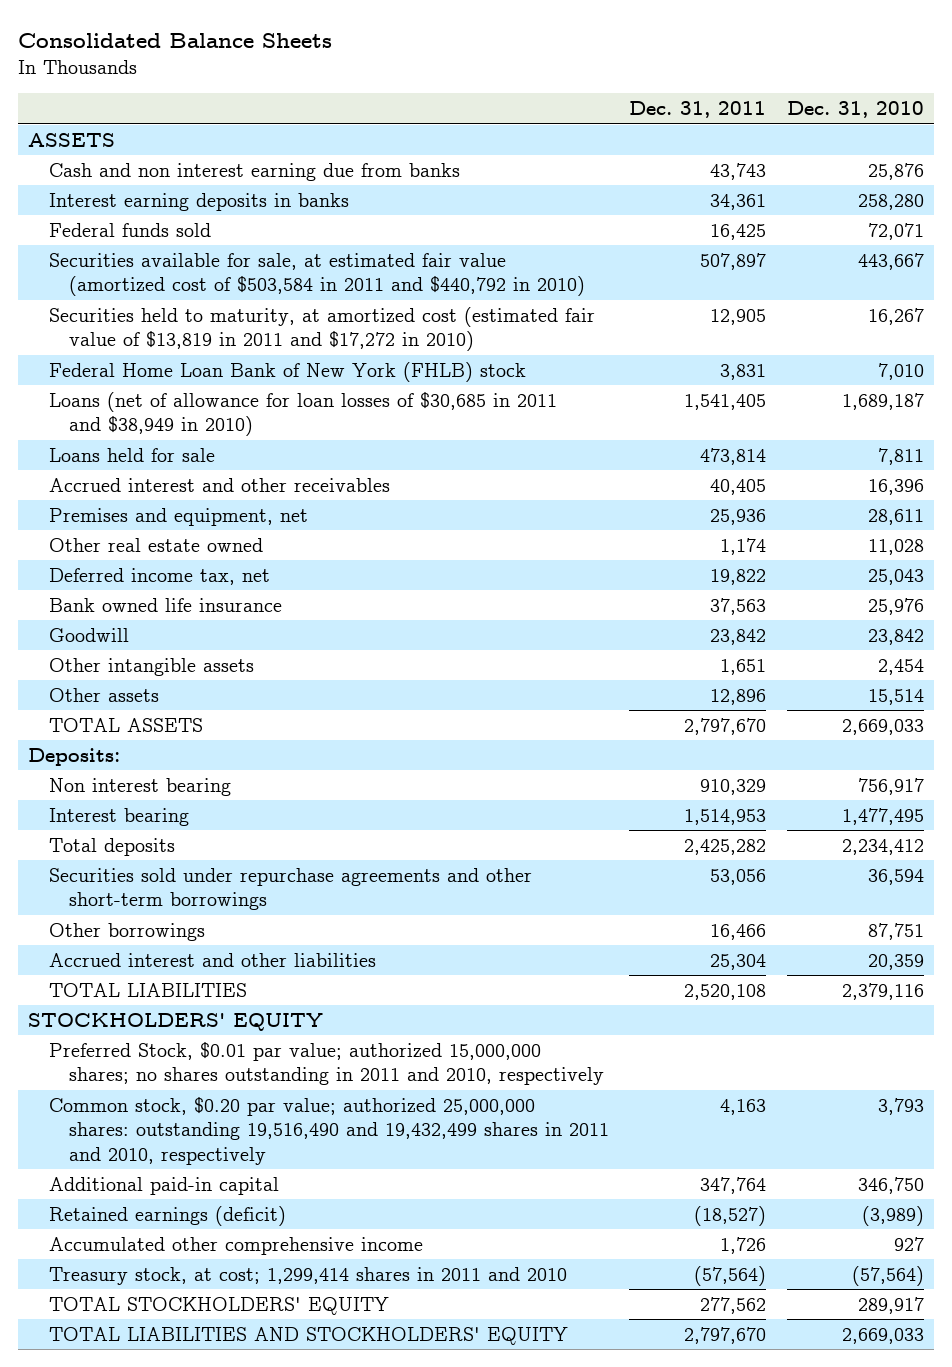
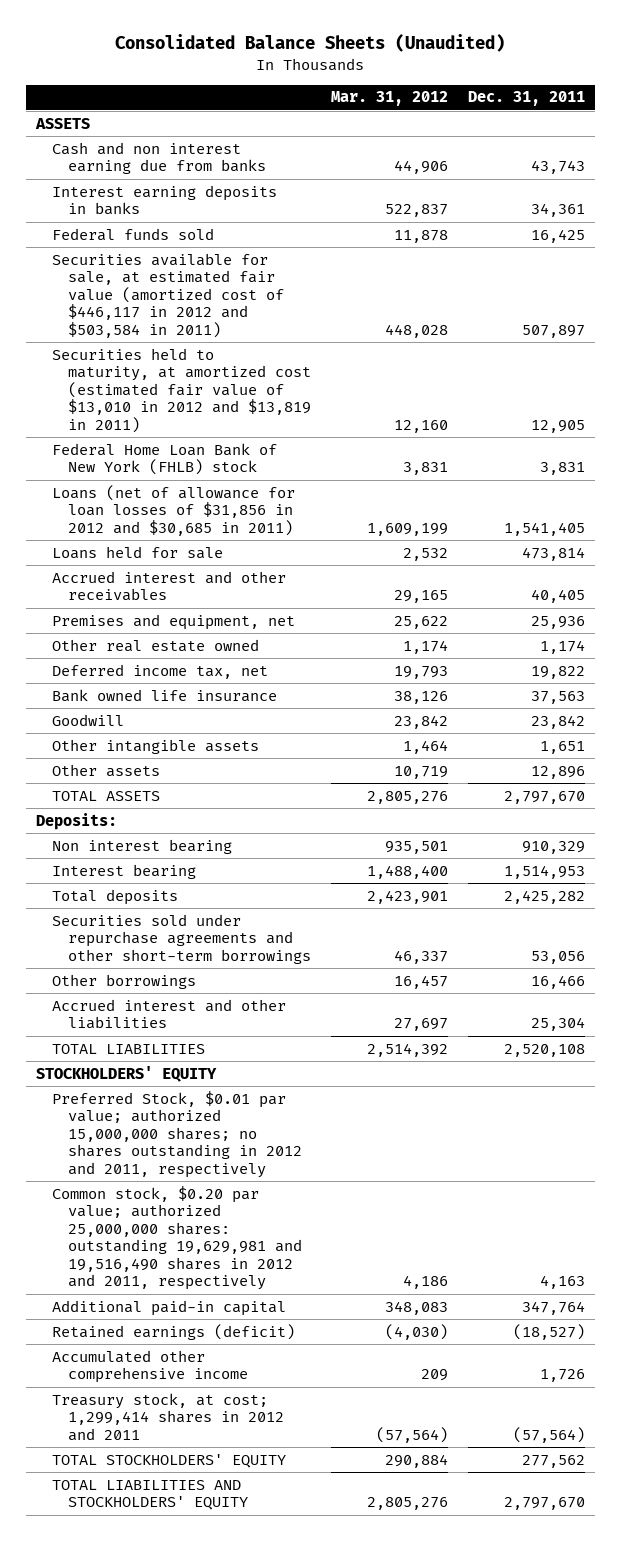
[17,32,332,48] Consolidated Balance Sheets -> [115,34,506,53] Consolidated Balance Sheets (Unaudited)
[786,101,924,119] Dec. 31, 2010 -> none
none -> [330,91,448,107] Mar. 31, 2012
[48,252,585,297] Securities available for sale, at estimated fair value (amortized cost of $503,584 in 2011 and $440,792 in 2010) -> [52,252,285,338] Securities available for sale, at estimated fair value (amortized cost of $446,117 in 2012 and $503,584 in 2011)
[48,306,595,352] Securities held to maturity, at amortized cost (estimated fair value of $13,819 in 2011 and $17,272 in 2010) -> [52,347,312,433] Securities held to maturity, at amortized cost (estimated fair value of $13,010 in 2012 and $13,819 in 2011)
[48,391,557,437] Loans (net of allowance for loan losses of $30,685 in 2011 and $38,949 in 2010) -> [52,484,296,536] Loans (net of allowance for loan losses of $31,856 in 2012 and $30,685 in 2011)
[48,1041,604,1086] Preferred Stock, $0.01 par value; authorized 15,000,000 shares; no shares outstanding in 2011 and 2010, respectively -> [52,1090,303,1178] Preferred Stock, $0.01 par value; authorized 15,000,000 shares; no shares outstanding in 2012 and 2011, respectively
[48,1096,609,1165] Common stock, $0.20 par value; authorized 25,000,000 shares: outstanding 19,516,490 and 19,432,499 shares in 2011 and 2010, respectively -> [52,1185,303,1291] Common stock, $0.20 par value; authorized 25,000,000 shares: outstanding 19,629,981 and 19,516,490 shares in 2012 and 2011, respectively
[48,1266,567,1285] Treasury stock, at cost; 1,299,414 shares in 2011 and 2010 -> [52,1392,285,1441] Treasury stock, at cost; 1,299,414 shares in 2012 and 2011

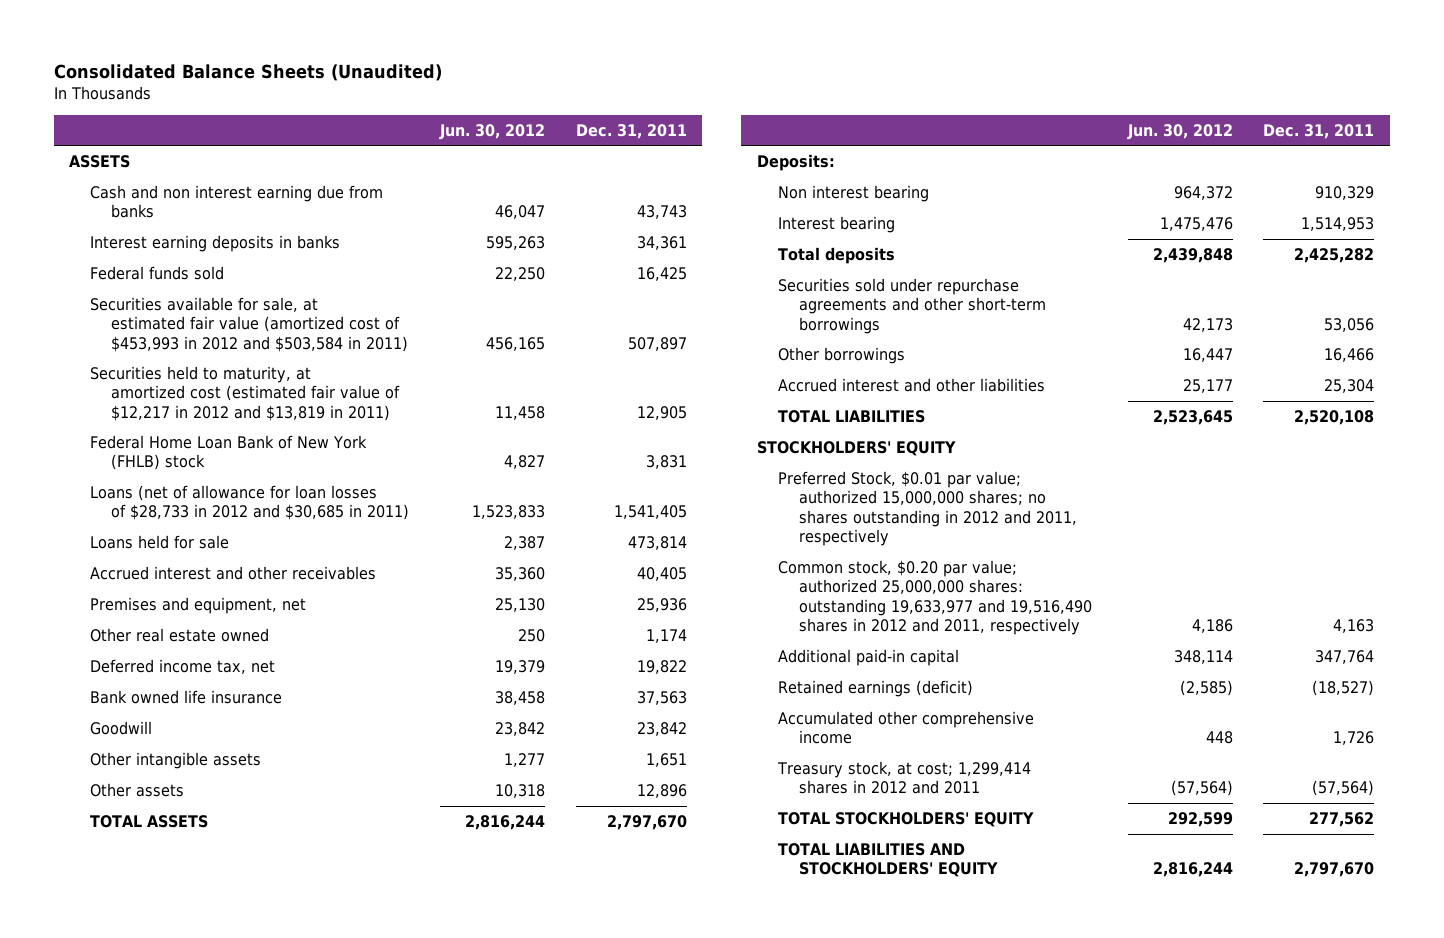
[330,91,448,107] Mar. 31, 2012 -> none
none -> [439,123,546,140] Jun. 30, 2012
[52,252,285,338] Securities available for sale, at estimated fair value (amortized cost of $446,117 in 2012 and $503,584 in 2011) -> [90,297,409,352] Securities available for sale, at estimated fair value (amortized cost of $453,993 in 2012 and $503,584 in 2011)
[52,347,312,433] Securities held to maturity, at amortized cost (estimated fair value of $13,010 in 2012 and $13,819 in 2011) -> [90,366,401,421] Securities held to maturity, at amortized cost (estimated fair value of $12,217 in 2012 and $13,819 in 2011)
[52,484,296,536] Loans (net of allowance for loan losses of $31,856 in 2012 and $30,685 in 2011) -> [90,485,410,521] Loans (net of allowance for loan losses of $28,733 in 2012 and $30,685 in 2011)
[52,1185,303,1291] Common stock, $0.20 par value; authorized 25,000,000 shares: outstanding 19,629,981 and 19,516,490 shares in 2012 and 2011, respectively -> [777,560,1092,636] Common stock, $0.20 par value; authorized 25,000,000 shares: outstanding 19,633,977 and 19,516,490 shares in 2012 and 2011, respectively

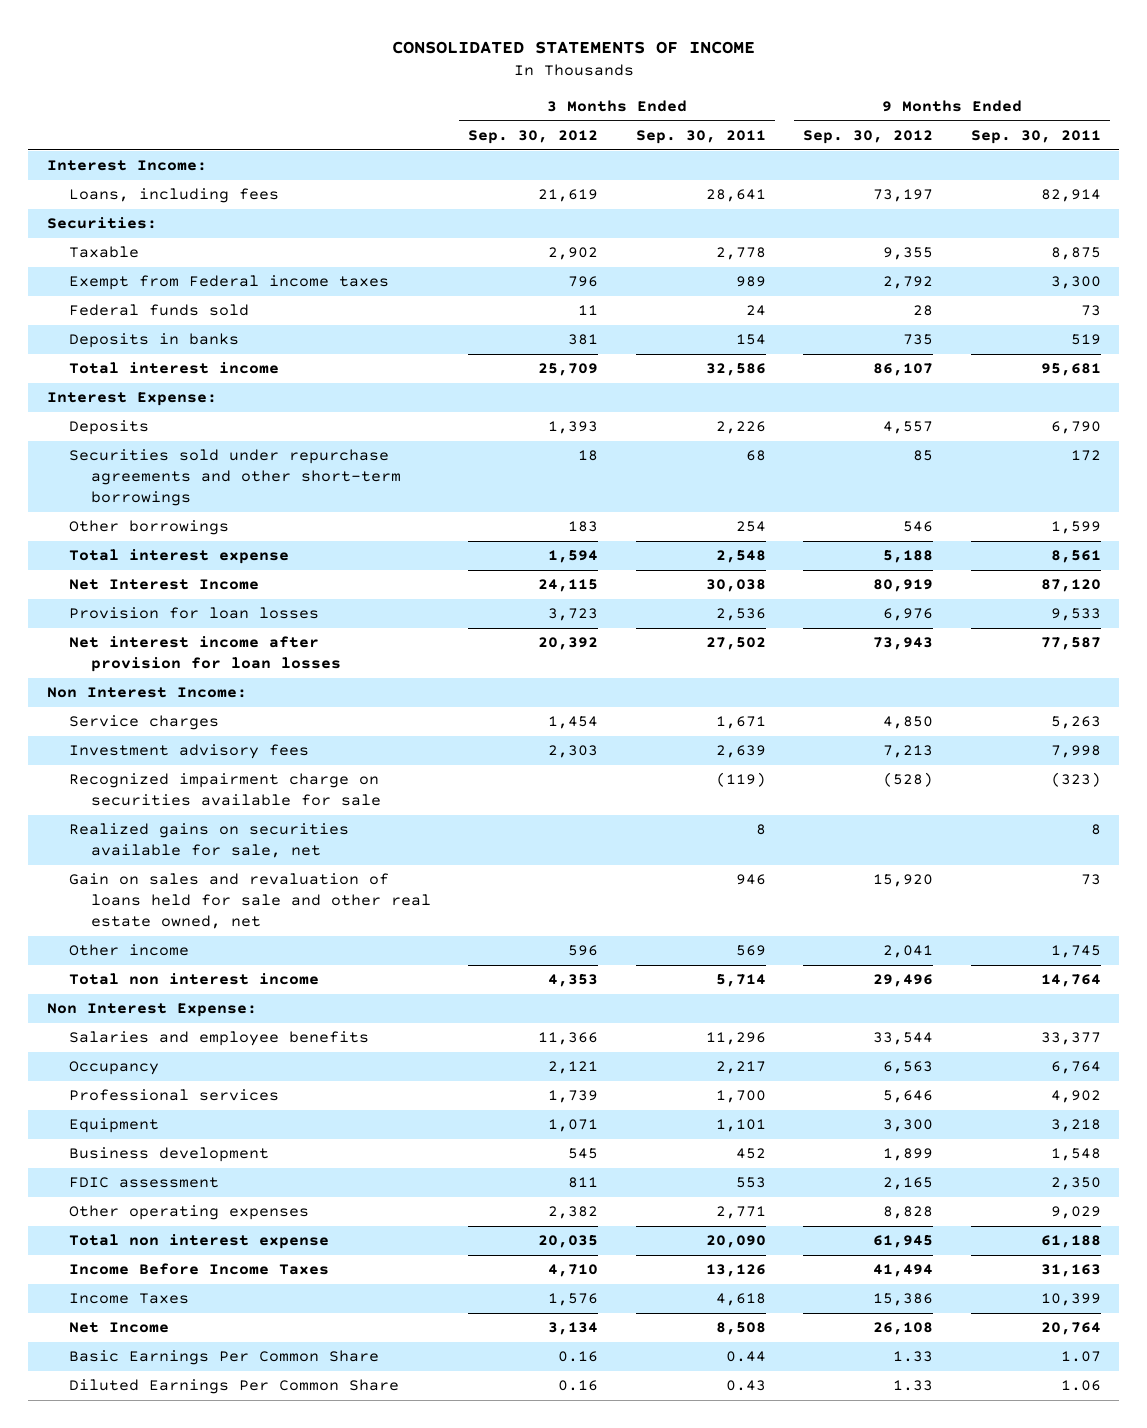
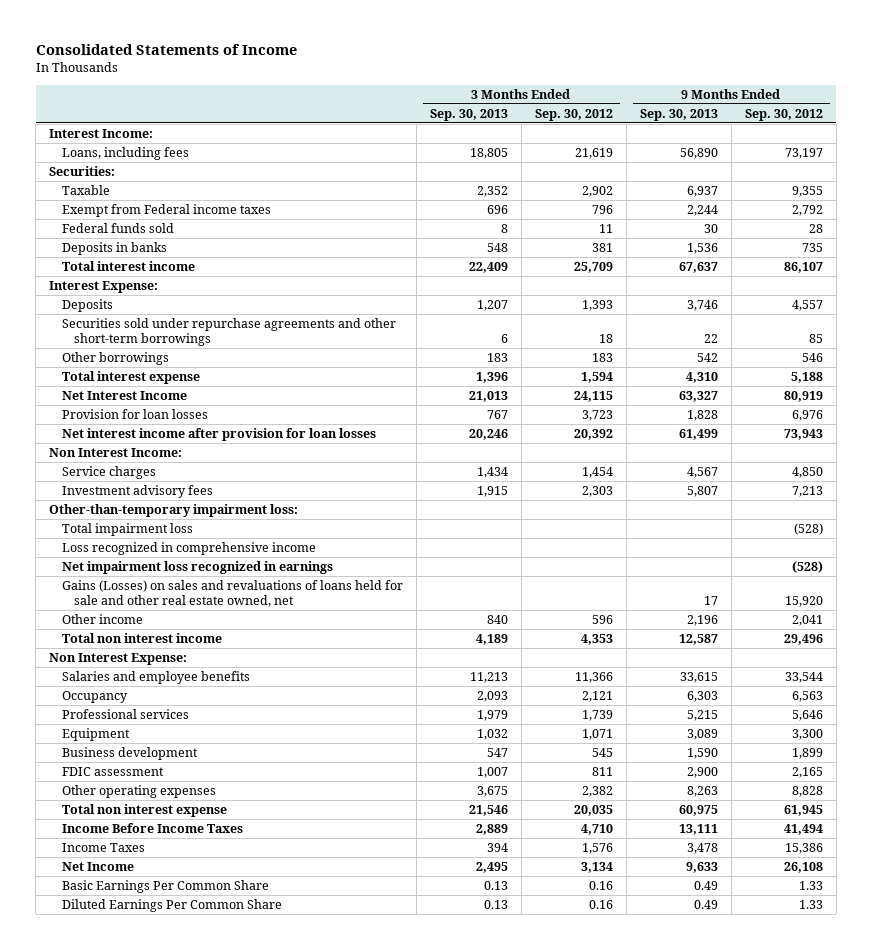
[391,41,755,55] CONSOLIDATED STATEMENTS OF INCOME -> [35,44,297,56] Consolidated Statements of Income
[635,130,766,145] Sep. 30, 2011 -> none
[970,130,1101,145] Sep. 30, 2011 -> none
none -> [429,108,508,121] Sep. 30, 2013
none -> [639,108,718,121] Sep. 30, 2013
[68,823,349,859] Realized gains on securities available for sale, net -> none
none -> [49,504,299,518] Other-than-temporary impairment loss:
none -> [61,523,193,537] Total impairment loss
none -> [61,542,316,556] Loss recognized in comprehensive income
[68,773,381,807] Recognized impairment charge on securities available for sale -> [61,561,333,575] Net impairment loss recognized in earnings
[68,873,431,930] Gain on sales and revaluation of loans held for sale and other real estate owned, net -> [61,580,403,608] Gains (Losses) on sales and revaluations of loans held for sale and other real estate owned, net

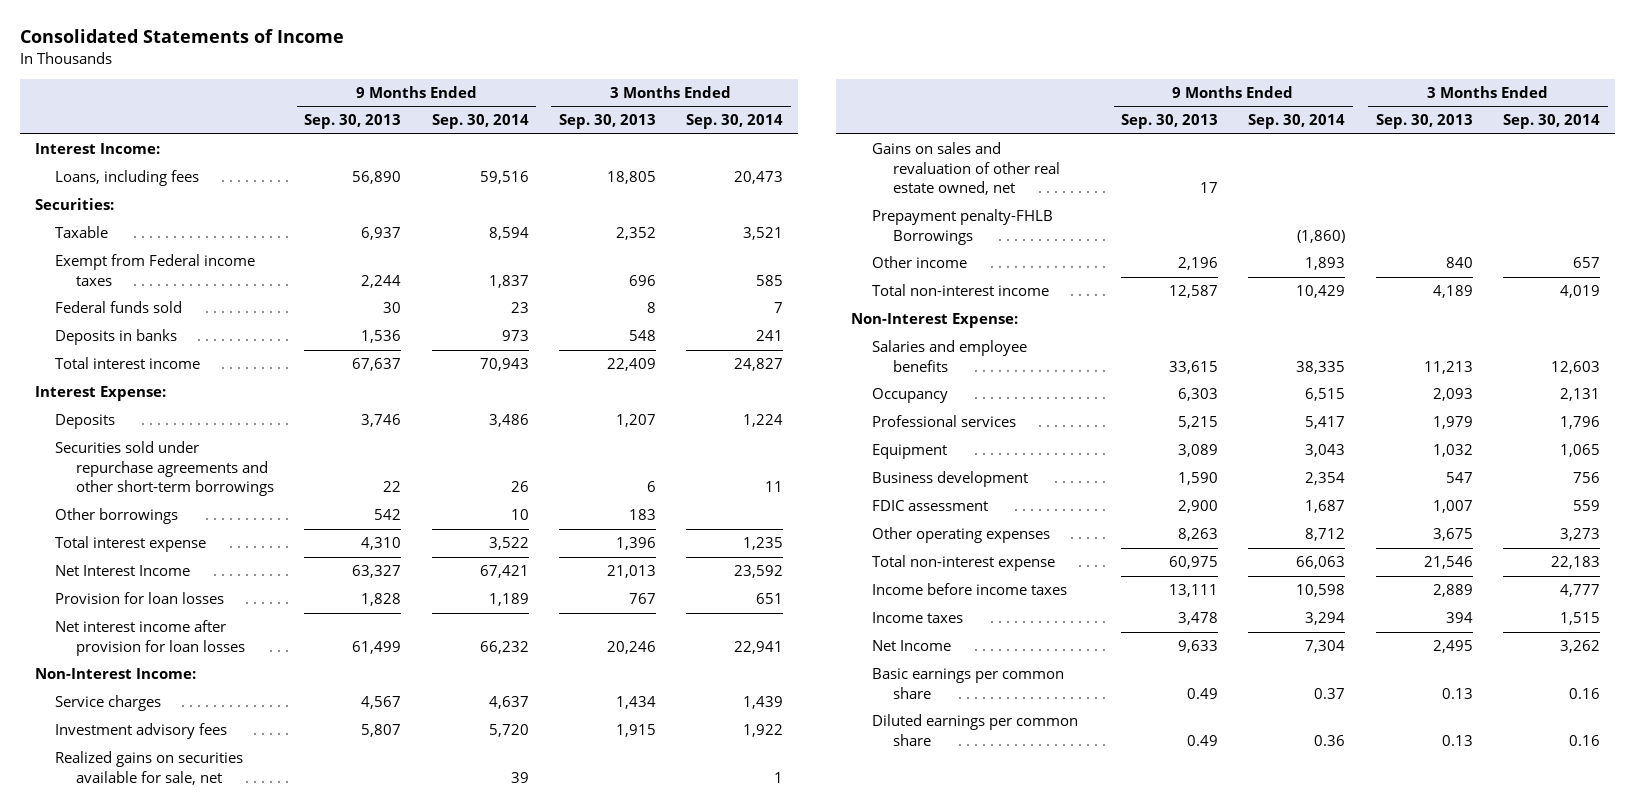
[534,108,613,121] Sep. 30, 2012 -> none
[744,108,823,121] Sep. 30, 2012 -> none
none -> [431,114,529,130] Sep. 30, 2014
none -> [686,114,784,130] Sep. 30, 2014
[49,448,183,458] Non Interest Income: -> [34,668,196,680] Non-Interest Income:
[49,504,299,518] Other-than-temporary impairment loss: -> none
[61,523,193,537] Total impairment loss -> none
[61,542,316,556] Loss recognized in comprehensive income -> none
[61,561,333,575] Net impairment loss recognized in earnings -> none
none -> [55,751,244,785] Realized gains on securities available for sale, net
[61,580,403,608] Gains (Losses) on sales and revaluations of loans held for sale and other real estate owned, net -> [872,142,1060,196] Gains on sales and revaluation of other real estate owned, net
none -> [872,209,1054,245] Prepayment penalty-FHLB Borrowings
[61,633,222,644] Total non interest income -> [872,284,1050,297] Total non-interest income
[49,653,188,666] Non Interest Expense: -> [851,313,1019,329] Non-Interest Expense:
[61,804,227,818] Total non interest expense -> [872,555,1056,572] Total non-interest expense
[61,823,243,834] Income Before Income Taxes -> [872,583,1068,596] Income before income taxes
[61,843,145,853] Income Taxes -> [872,612,964,624] Income taxes
[61,880,269,894] Basic Earnings Per Common Share -> [872,668,1065,699] Basic earnings per common share
[61,899,282,913] Diluted Earnings Per Common Share -> [872,714,1079,746] Diluted earnings per common share

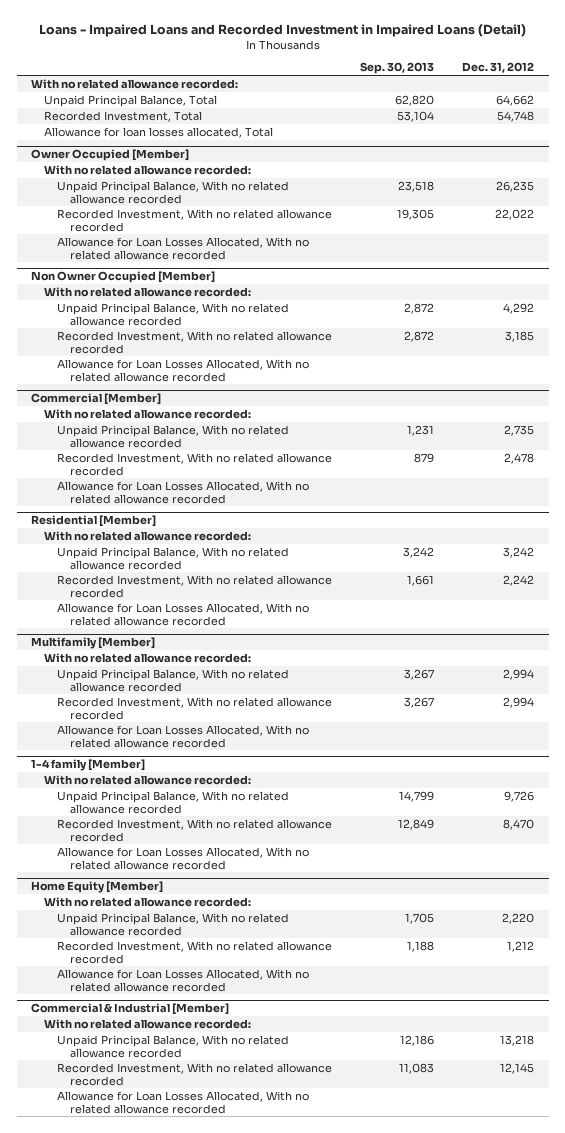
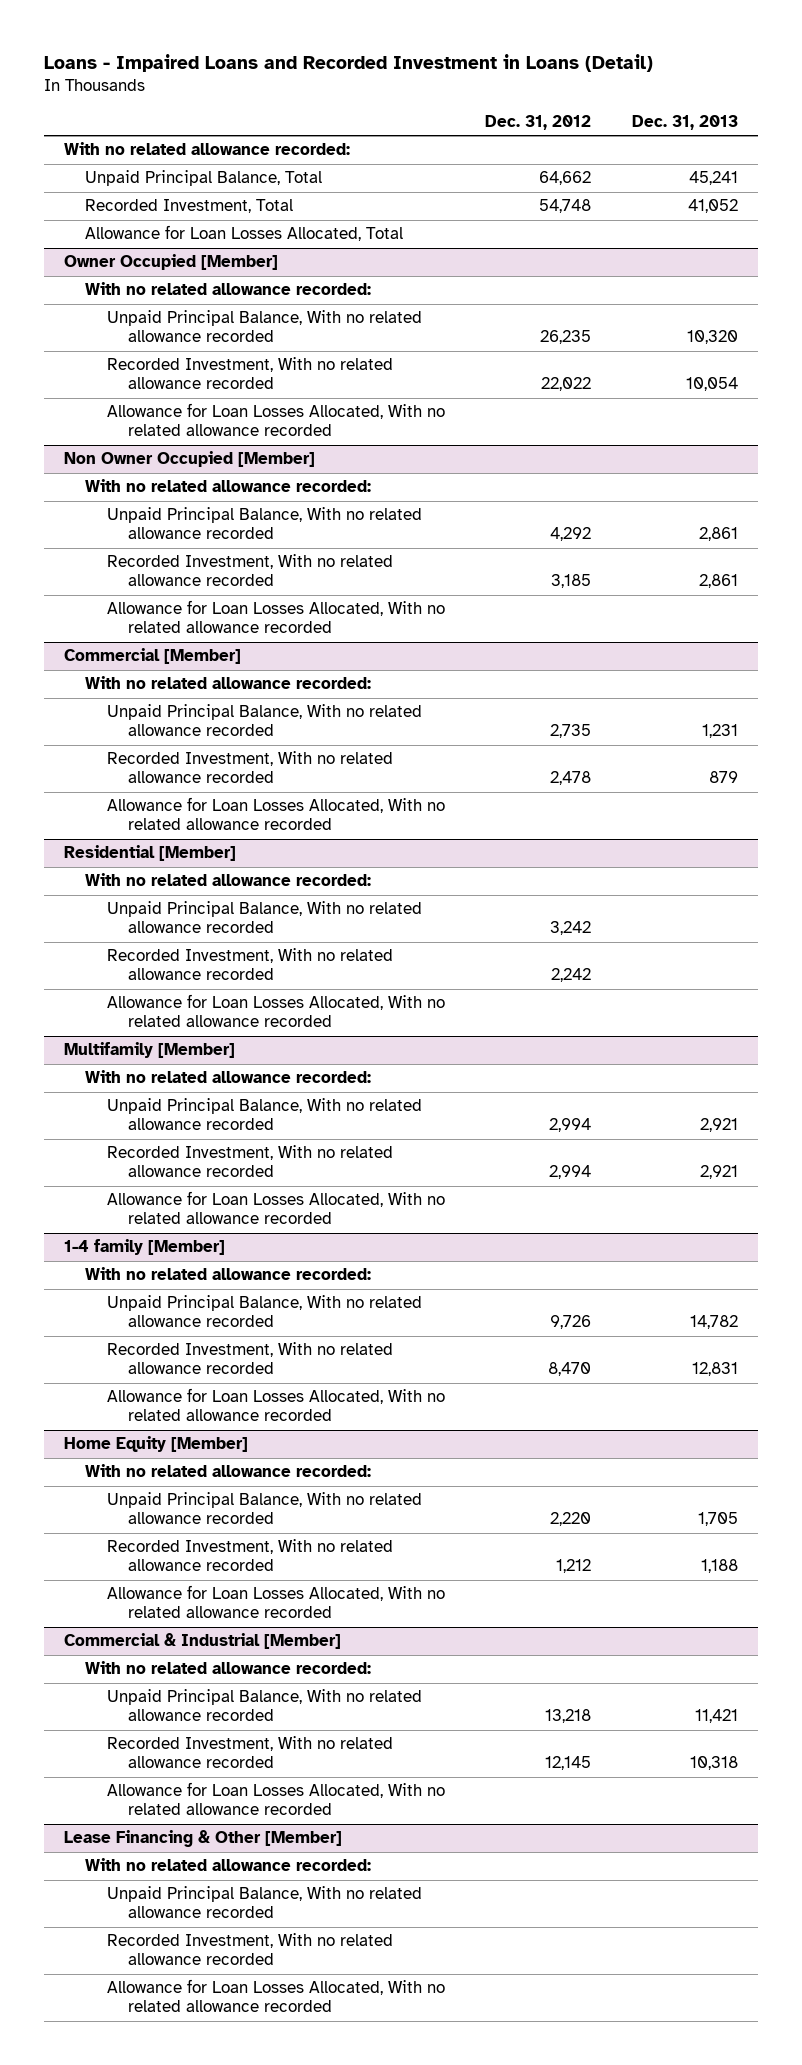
[38,23,526,37] Loans - Impaired Loans and Recorded Investment in Impaired Loans (Detail) -> [43,54,653,73] Loans - Impaired Loans and Recorded Investment in Loans (Detail)
[360,62,435,75] Sep. 30, 2013 -> none
none -> [631,115,738,131] Dec. 31, 2013
[43,126,273,138] Allowance for loan losses allocated, Total -> [85,225,404,242] Allowance for Loan Losses Allocated, Total
none -> [63,1830,342,1848] Lease Financing & Other [Member]
none -> [85,1858,372,1872] With no related allowance recorded:
none -> [106,1886,422,1919] Unpaid Principal Balance, With no related allowance recorded
none -> [106,1933,393,1966] Recorded Investment, With no related allowance recorded
none -> [106,1979,445,2013] Allowance for Loan Losses Allocated, With no related allowance recorded

